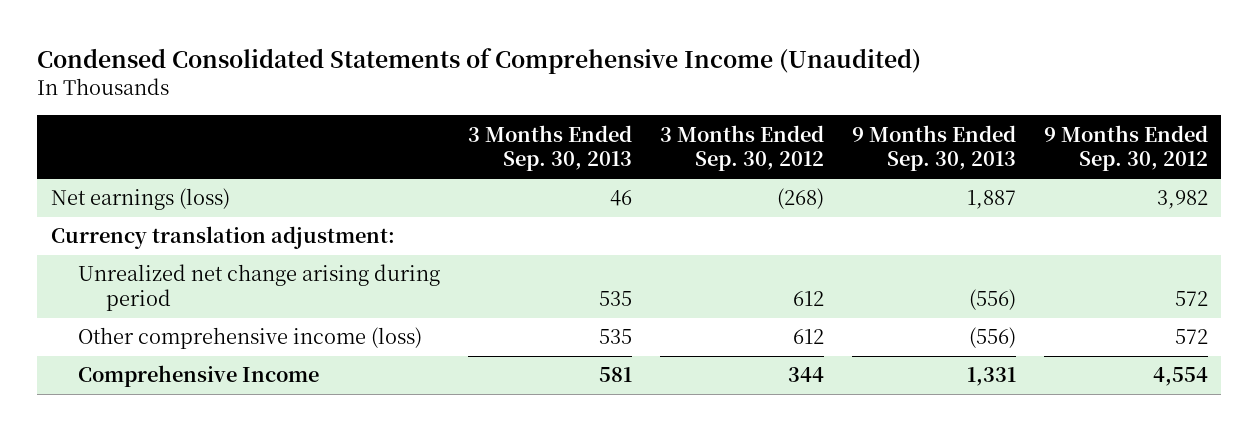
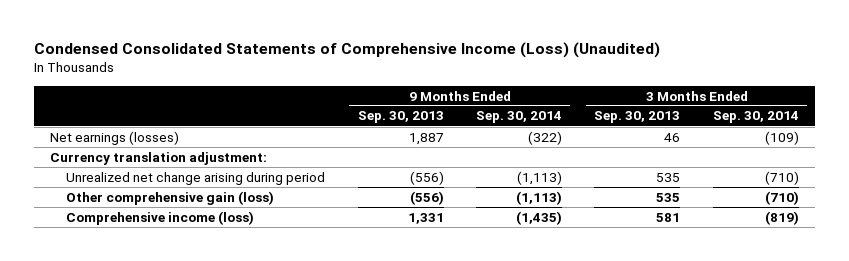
[36,48,921,75] Condensed Consolidated Statements of Comprehensive Income (Unaudited) -> [33,42,660,59] Condensed Consolidated Statements of Comprehensive Income (Loss) (Unaudited)
[659,124,824,172] 3 Months Ended Sep. 30, 2012 -> none
[1043,124,1208,172] 9 Months Ended Sep. 30, 2012 -> none
none -> [476,111,563,124] Sep. 30, 2014
none -> [712,111,799,124] Sep. 30, 2014
[50,188,230,211] Net earnings (loss) -> [49,130,179,145] Net earnings (losses)
[78,327,423,350] Other comprehensive income (loss) -> [66,190,275,205] Other comprehensive gain (loss)
[78,365,320,388] Comprehensive Income -> [66,210,255,225] Comprehensive income (loss)

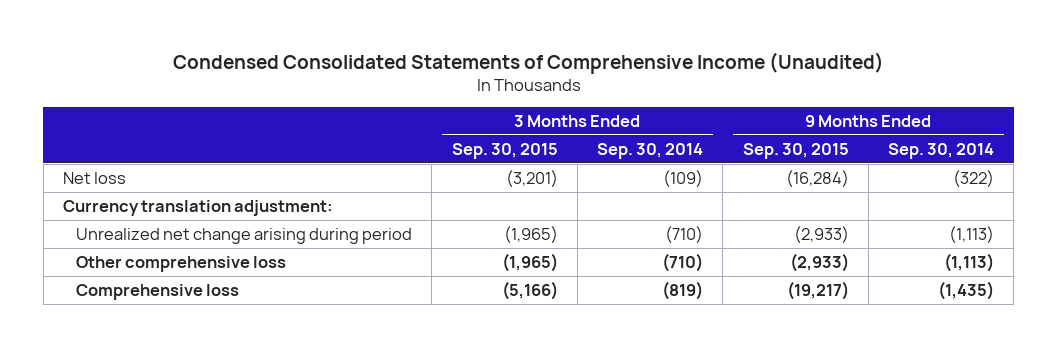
[33,42,660,59] Condensed Consolidated Statements of Comprehensive Income (Loss) (Unaudited) -> [172,51,884,74] Condensed Consolidated Statements of Comprehensive Income (Unaudited)
[357,111,444,124] Sep. 30, 2013 -> none
[594,111,681,124] Sep. 30, 2013 -> none
none -> [451,142,558,159] Sep. 30, 2015
none -> [742,142,849,159] Sep. 30, 2015
[49,130,179,145] Net earnings (losses) -> [63,171,127,184] Net loss
[66,190,275,205] Other comprehensive gain (loss) -> [76,255,287,272] Other comprehensive loss
[66,210,255,225] Comprehensive income (loss) -> [76,283,240,300] Comprehensive loss

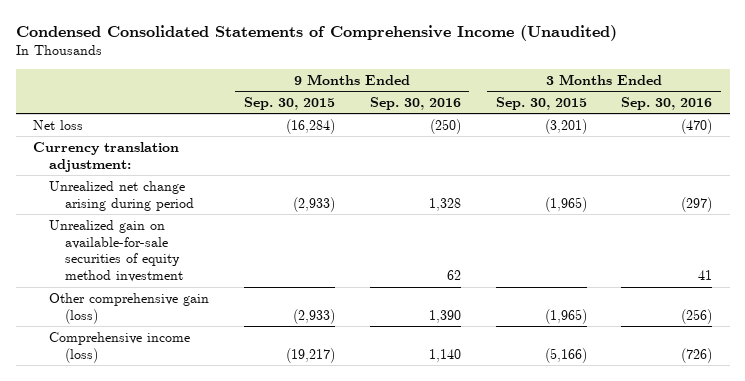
[597,142,704,159] Sep. 30, 2014 -> none
[887,142,994,159] Sep. 30, 2014 -> none
none -> [369,96,461,110] Sep. 30, 2016
none -> [621,96,713,110] Sep. 30, 2016
none -> [49,219,184,283] Unrealized gain on available-for-sale securities of equity method investment
[76,255,287,272] Other comprehensive loss -> [49,292,210,324] Other comprehensive gain (loss)
[76,283,240,300] Comprehensive loss -> [49,331,191,363] Comprehensive income (loss)

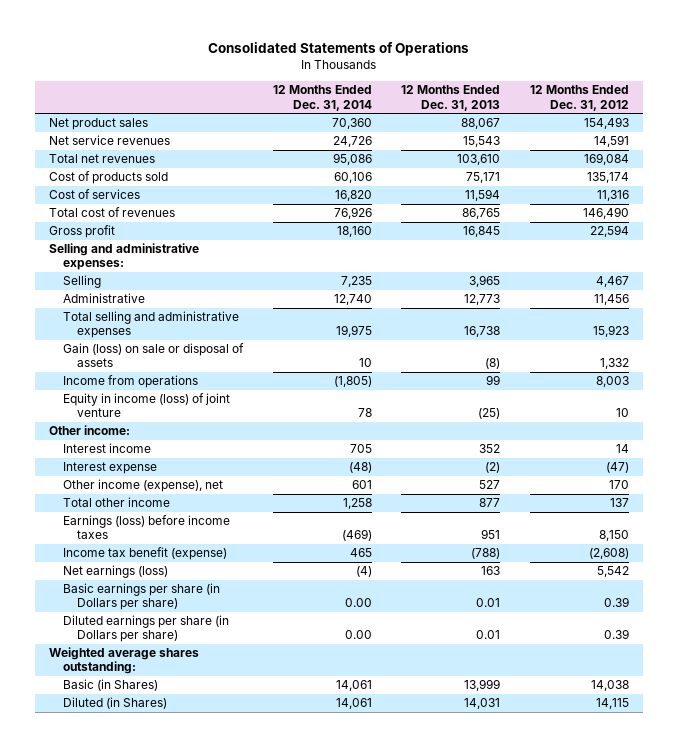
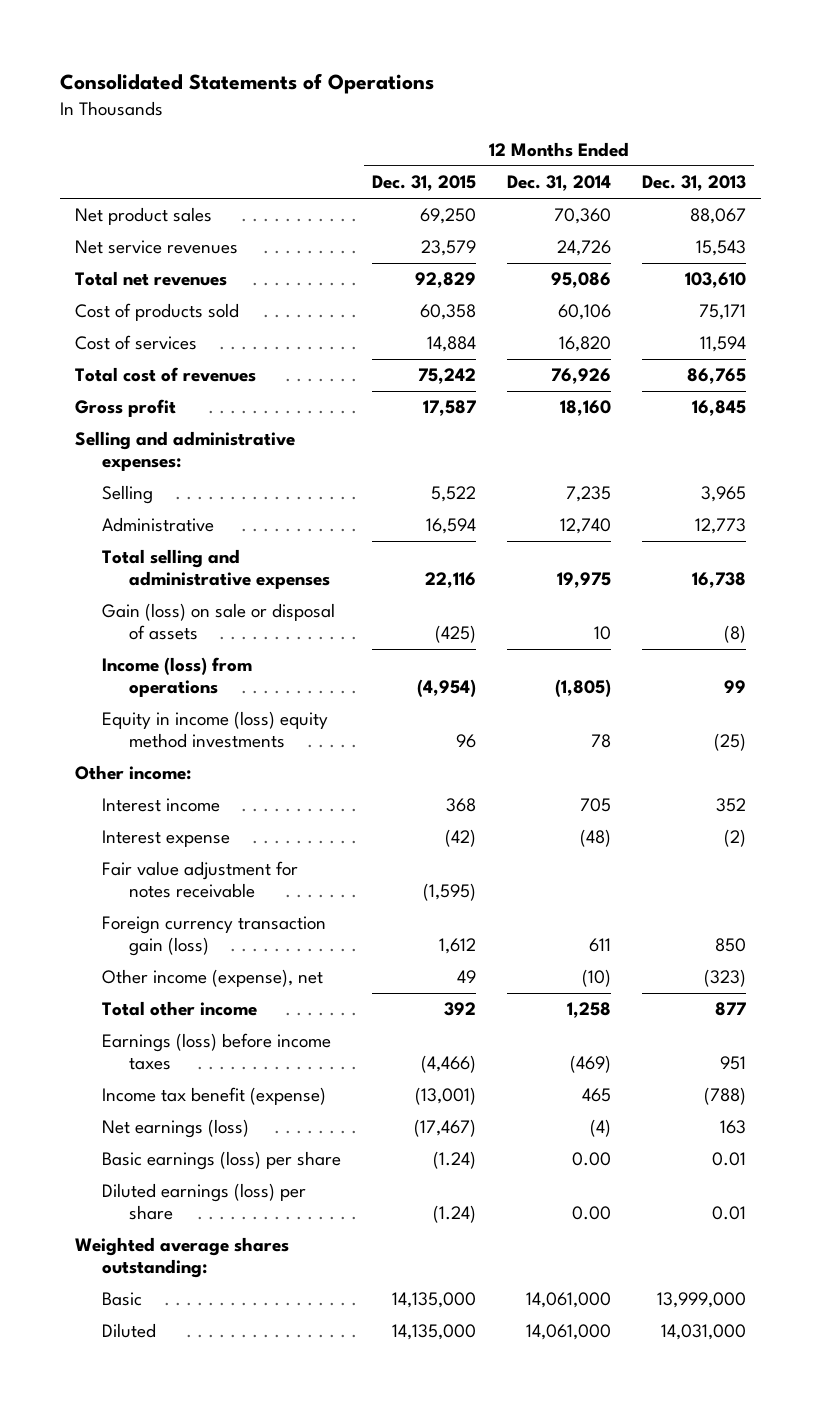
[529,85,629,111] 12 Months Ended Dec. 31, 2012 -> none
none -> [372,175,477,192] Dec. 31, 2015
[63,375,199,389] Income from operations -> [102,657,253,698] Income (loss) from operations
[63,393,231,418] Equity in income (loss) of joint venture -> [102,711,329,749] Equity in income (loss) equity method investments
none -> [102,861,299,899] Fair value adjustment for notes receivable
none -> [102,916,327,957] Foreign currency transaction gain (loss)
[351,480,372,490] 601 -> [582,969,612,988] (10)
[479,480,501,490] 527 -> [703,969,746,988] (323)
[63,583,221,611] Basic earnings per share (in Dollars per share) -> [102,1151,342,1171] Basic earnings (loss) per share
[63,615,230,643] Diluted earnings per share (in Dollars per share) -> [102,1183,307,1221] Diluted earnings (loss) per share
[63,679,159,692] Basic (in Shares) -> [102,1292,143,1307] Basic
[335,680,372,692] 14,061 -> [526,1292,612,1309] 14,061,000
[464,679,501,692] 13,999 -> [656,1292,746,1309] 13,999,000
[63,697,168,710] Diluted (in Shares) -> [102,1323,157,1339] Diluted
[335,698,372,710] 14,061 -> [526,1324,612,1341] 14,061,000
[464,698,501,710] 14,031 -> [660,1324,746,1341] 14,031,000

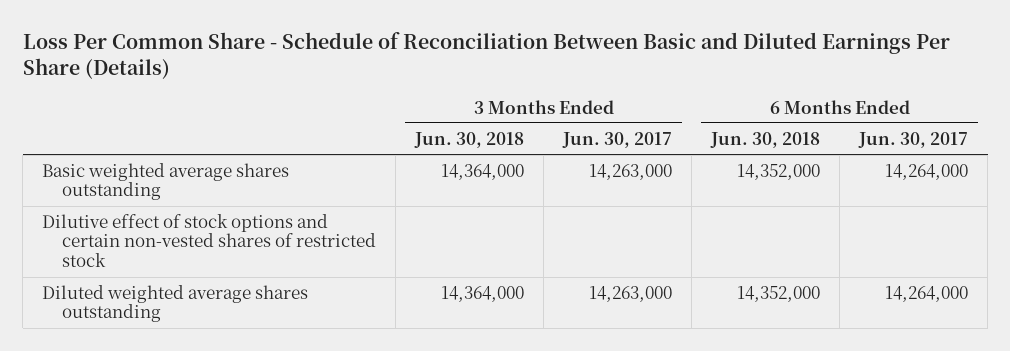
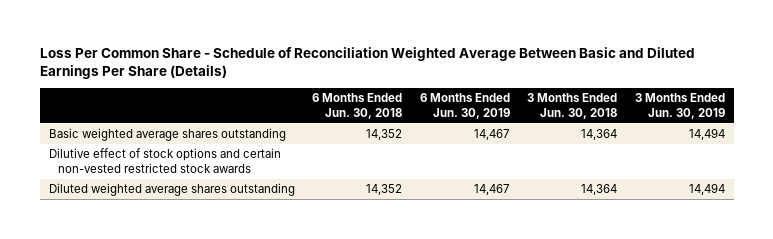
[22,31,950,79] Loss Per Common Share - Schedule of Reconciliation Between Basic and Diluted Earnings Per Share (Details) -> [39,46,695,80] Loss Per Common Share - Schedule of Reconciliation Weighted Average Between Basic and Diluted Earnings Per Share (Details)
[562,131,673,148] Jun. 30, 2017 -> none
[858,131,969,148] Jun. 30, 2017 -> none
none -> [419,93,510,120] 6 Months Ended Jun. 30, 2019
none -> [634,93,725,120] 3 Months Ended Jun. 30, 2019
[440,163,524,180] 14,364,000 -> [581,129,618,141] 14,364
[737,163,821,180] 14,352,000 -> [366,129,403,141] 14,352
[42,213,376,268] Dilutive effect of stock options and certain non-vested shares of restricted stock -> [48,148,281,174] Dilutive effect of stock options and certain non-vested restricted stock awards
[440,285,524,302] 14,364,000 -> [581,184,618,196] 14,364
[737,285,821,302] 14,352,000 -> [366,184,403,196] 14,352

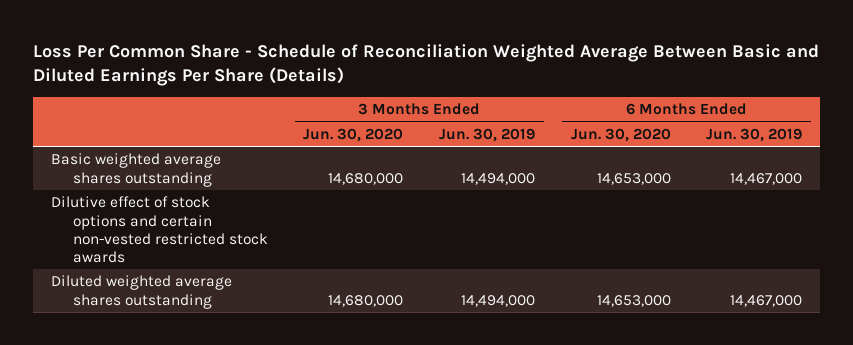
[312,93,403,120] 6 Months Ended Jun. 30, 2018 -> none
[527,93,618,120] 3 Months Ended Jun. 30, 2018 -> none
none -> [303,127,404,142] Jun. 30, 2020
none -> [570,127,671,142] Jun. 30, 2020
[473,129,510,141] 14,467 -> [730,172,803,185] 14,467,000
[688,128,725,141] 14,494 -> [461,172,536,185] 14,494,000
[473,184,510,196] 14,467 -> [730,294,803,307] 14,467,000
[688,183,725,196] 14,494 -> [461,294,536,307] 14,494,000

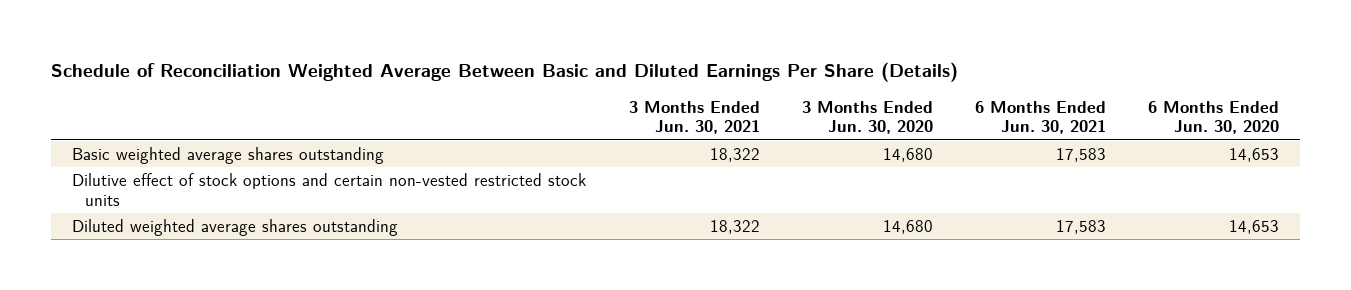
[33,44,820,87] Loss Per Common Share - Schedule of Reconciliation Weighted Average Between Basic and Diluted Earnings Per Share (Details) -> [51,62,959,83] Schedule of Reconciliation Weighted Average Between Basic and Diluted Earnings Per Share (Details)
[439,127,536,142] Jun. 30, 2019 -> none
[706,127,803,142] Jun. 30, 2019 -> none
none -> [628,100,760,135] 3 Months Ended Jun. 30, 2021
none -> [974,100,1106,135] 6 Months Ended Jun. 30, 2021
[328,172,404,185] 14,680,000 -> [882,147,933,162] 14,680
[596,172,671,185] 14,653,000 -> [1229,147,1280,162] 14,653
[50,196,268,263] Dilutive effect of stock options and certain non-vested restricted stock awards -> [72,172,587,206] Dilutive effect of stock options and certain non-vested restricted stock units
[328,294,404,307] 14,680,000 -> [882,219,933,234] 14,680
[596,294,671,307] 14,653,000 -> [1229,219,1280,234] 14,653

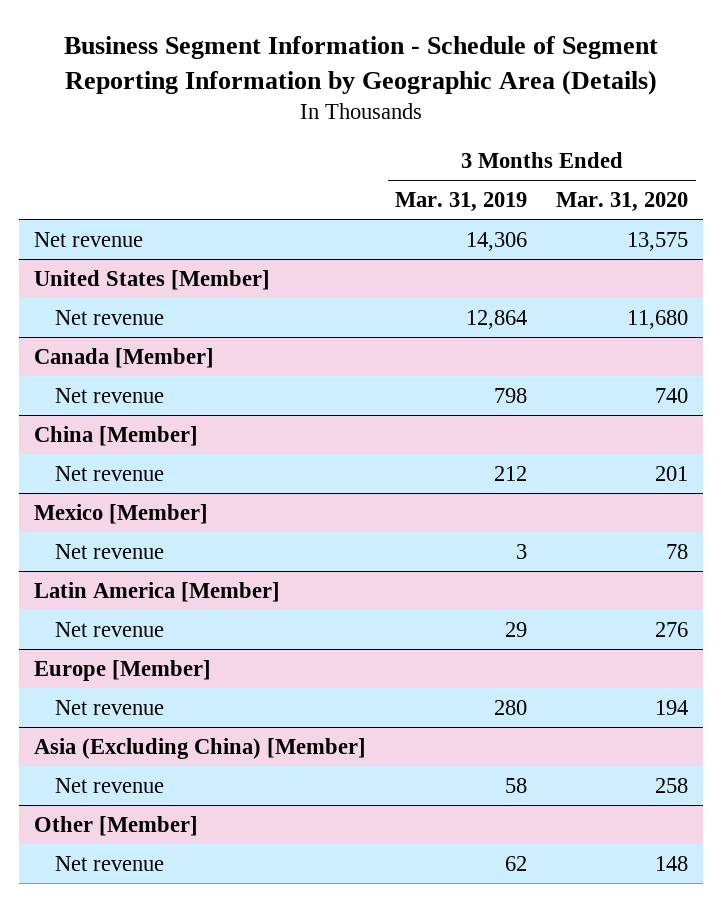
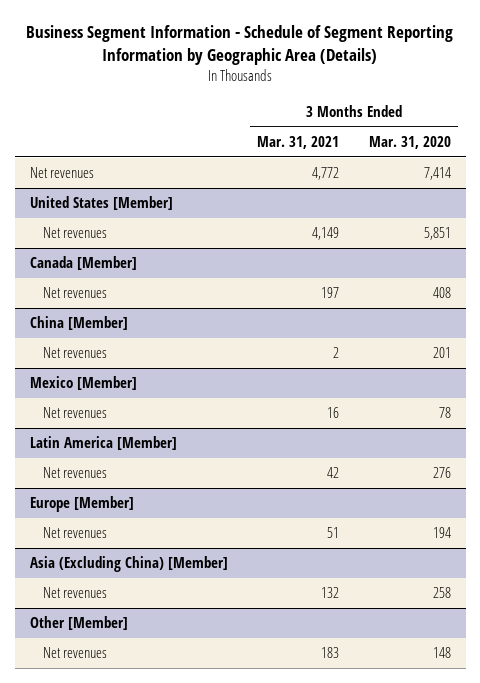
[395,192,528,213] Mar. 31, 2019 -> none
none -> [257,135,340,149] Mar. 31, 2021
[33,231,143,247] Net revenue -> [29,167,94,179] Net revenues
[627,231,689,251] 13,575 -> [423,167,451,181] 7,414
[54,309,164,325] Net revenue -> [42,227,107,239] Net revenues
[627,309,689,329] 11,680 -> [423,227,451,241] 5,851
[54,387,164,403] Net revenue -> [42,287,107,299] Net revenues
[655,387,689,403] 740 -> [432,287,451,299] 408
[54,465,164,481] Net revenue -> [42,347,107,359] Net revenues
[54,543,164,559] Net revenue -> [42,407,107,419] Net revenues
[54,621,164,637] Net revenue -> [42,467,107,479] Net revenues
[54,699,164,715] Net revenue -> [42,527,107,539] Net revenues
[54,777,164,793] Net revenue -> [42,587,107,599] Net revenues
[54,855,164,871] Net revenue -> [42,647,107,659] Net revenues

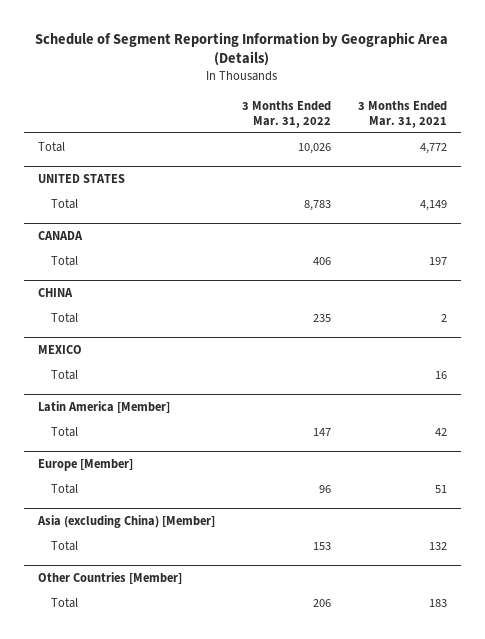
[26,24,454,66] Business Segment Information - Schedule of Segment Reporting Information by Geographic Area (Details) -> [35,31,449,67] Schedule of Segment Reporting Information by Geographic Area (Details)
[368,135,451,149] Mar. 31, 2020 -> none
none -> [241,100,331,128] 3 Months Ended Mar. 31, 2022
[29,167,94,179] Net revenues -> [37,141,65,152] Total
[29,196,173,211] United States [Member] -> [37,174,125,184] UNITED STATES
[42,227,107,239] Net revenues -> [50,198,78,209] Total
[29,256,137,271] Canada [Member] -> [37,231,83,241] CANADA
[42,287,107,299] Net revenues -> [50,255,78,266] Total
[29,316,128,331] China [Member] -> [37,288,73,298] CHINA
[42,347,107,359] Net revenues -> [50,312,78,323] Total
[29,376,137,391] Mexico [Member] -> [37,345,82,355] MEXICO
[42,407,107,419] Net revenues -> [50,369,78,380] Total
[42,467,107,479] Net revenues -> [50,426,78,437] Total
[42,527,107,539] Net revenues -> [50,483,78,494] Total
[29,556,228,573] Asia (Excluding China) [Member] -> [36,515,215,529] Asia (excluding China) [Member]
[42,587,107,599] Net revenues -> [50,540,78,551] Total
[29,616,128,631] Other [Member] -> [37,572,182,585] Other Countries [Member]
[42,647,107,659] Net revenues -> [50,597,78,608] Total

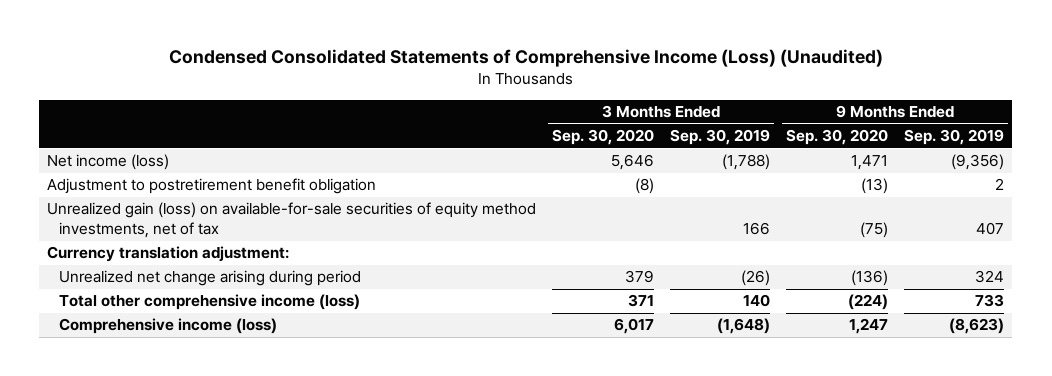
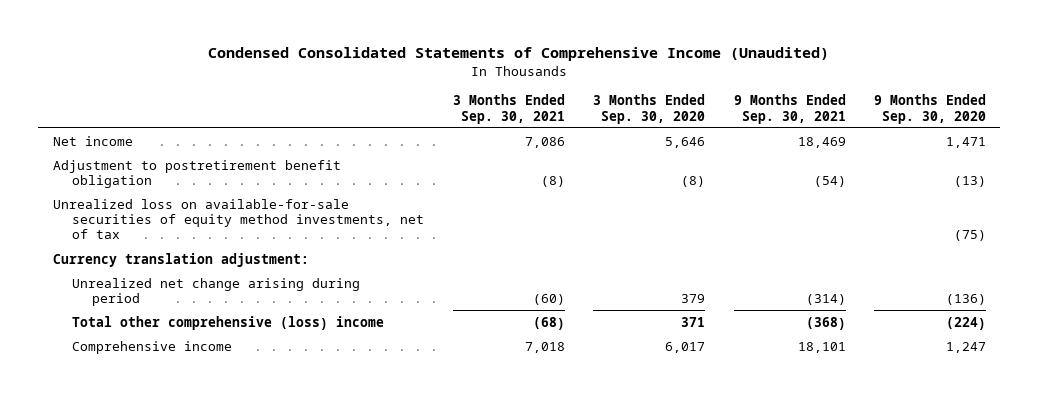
[168,49,883,68] Condensed Consolidated Statements of Comprehensive Income (Loss) (Unaudited) -> [208,47,830,62] Condensed Consolidated Statements of Comprehensive Income (Unaudited)
[670,129,771,146] Sep. 30, 2019 -> none
[904,129,1005,146] Sep. 30, 2019 -> none
none -> [452,94,565,124] 3 Months Ended Sep. 30, 2021
none -> [733,94,846,124] 9 Months Ended Sep. 30, 2021
[47,154,170,171] Net income (loss) -> [52,135,133,146] Net income
[47,202,537,239] Unrealized gain (loss) on available-for-sale securities of equity method investments, net of tax -> [52,198,425,240] Unrealized loss on available-for-sale securities of equity method investments, net of tax
[59,294,361,311] Total other comprehensive income (loss) -> [72,315,385,330] Total other comprehensive (loss) income
[59,318,278,335] Comprehensive income (loss) -> [72,340,233,354] Comprehensive income

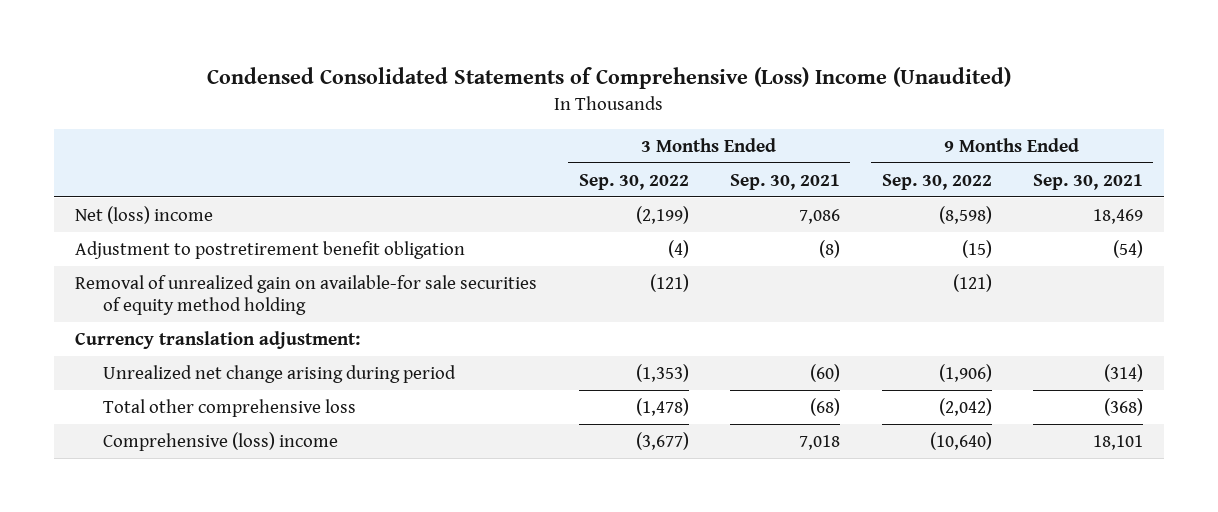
[208,47,830,62] Condensed Consolidated Statements of Comprehensive Income (Unaudited) -> [207,67,1012,90] Condensed Consolidated Statements of Comprehensive (Loss) Income (Unaudited)
[593,94,706,124] 3 Months Ended Sep. 30, 2020 -> none
[874,94,987,124] 9 Months Ended Sep. 30, 2020 -> none
none -> [578,173,689,190] Sep. 30, 2022
none -> [881,173,992,190] Sep. 30, 2022
[52,135,133,146] Net income -> [75,205,214,224] Net (loss) income
[52,198,425,240] Unrealized loss on available-for-sale securities of equity method investments, net of tax -> [75,274,538,316] Removal of unrealized gain on available-for sale securities of equity method holding
[72,315,385,330] Total other comprehensive (loss) income -> [102,398,356,417] Total other comprehensive loss
[72,340,233,354] Comprehensive income -> [102,431,338,451] Comprehensive (loss) income

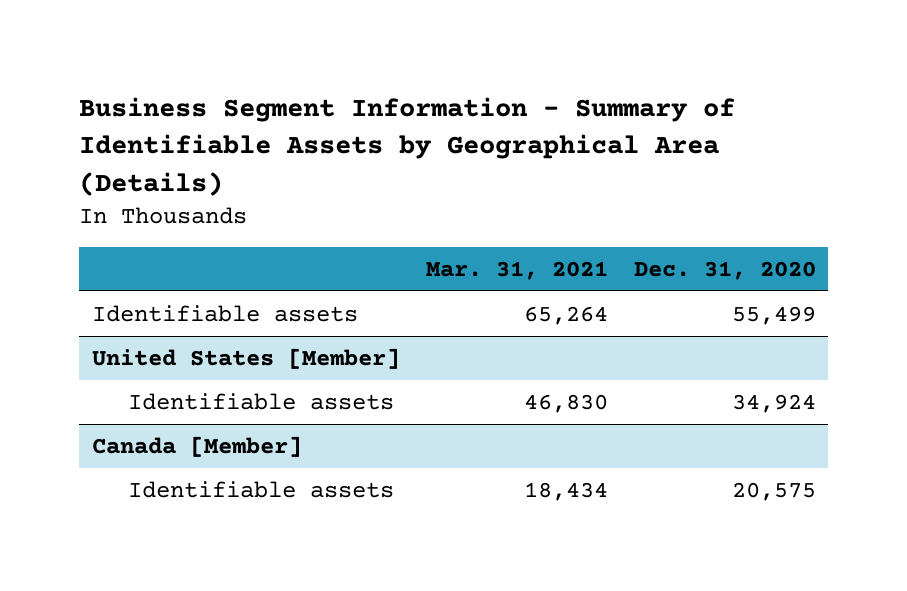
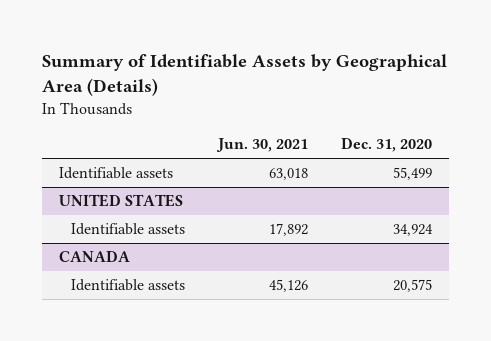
[79,97,736,196] Business Segment Information - Summary of Identifiable Assets by Geographical Area (Details) -> [42,54,448,97] Summary of Identifiable Assets by Geographical Area (Details)
[425,260,608,280] Mar. 31, 2021 -> none
none -> [215,138,308,153] Jun. 30, 2021
[91,347,400,369] United States [Member] -> [58,194,183,208] UNITED STATES
[91,435,302,457] Canada [Member] -> [58,250,130,263] CANADA

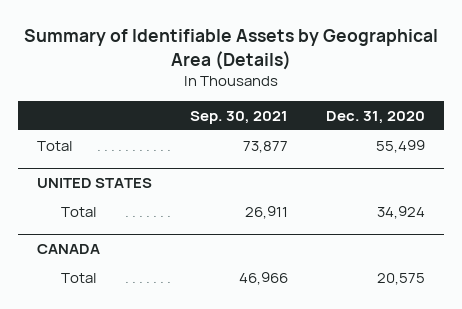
[215,138,308,153] Jun. 30, 2021 -> none
none -> [189,111,288,125] Sep. 30, 2021
[58,167,173,180] Identifiable assets -> [37,140,74,151] Total
[70,223,185,236] Identifiable assets -> [60,206,97,217] Total
[70,279,185,292] Identifiable assets -> [60,272,97,283] Total

